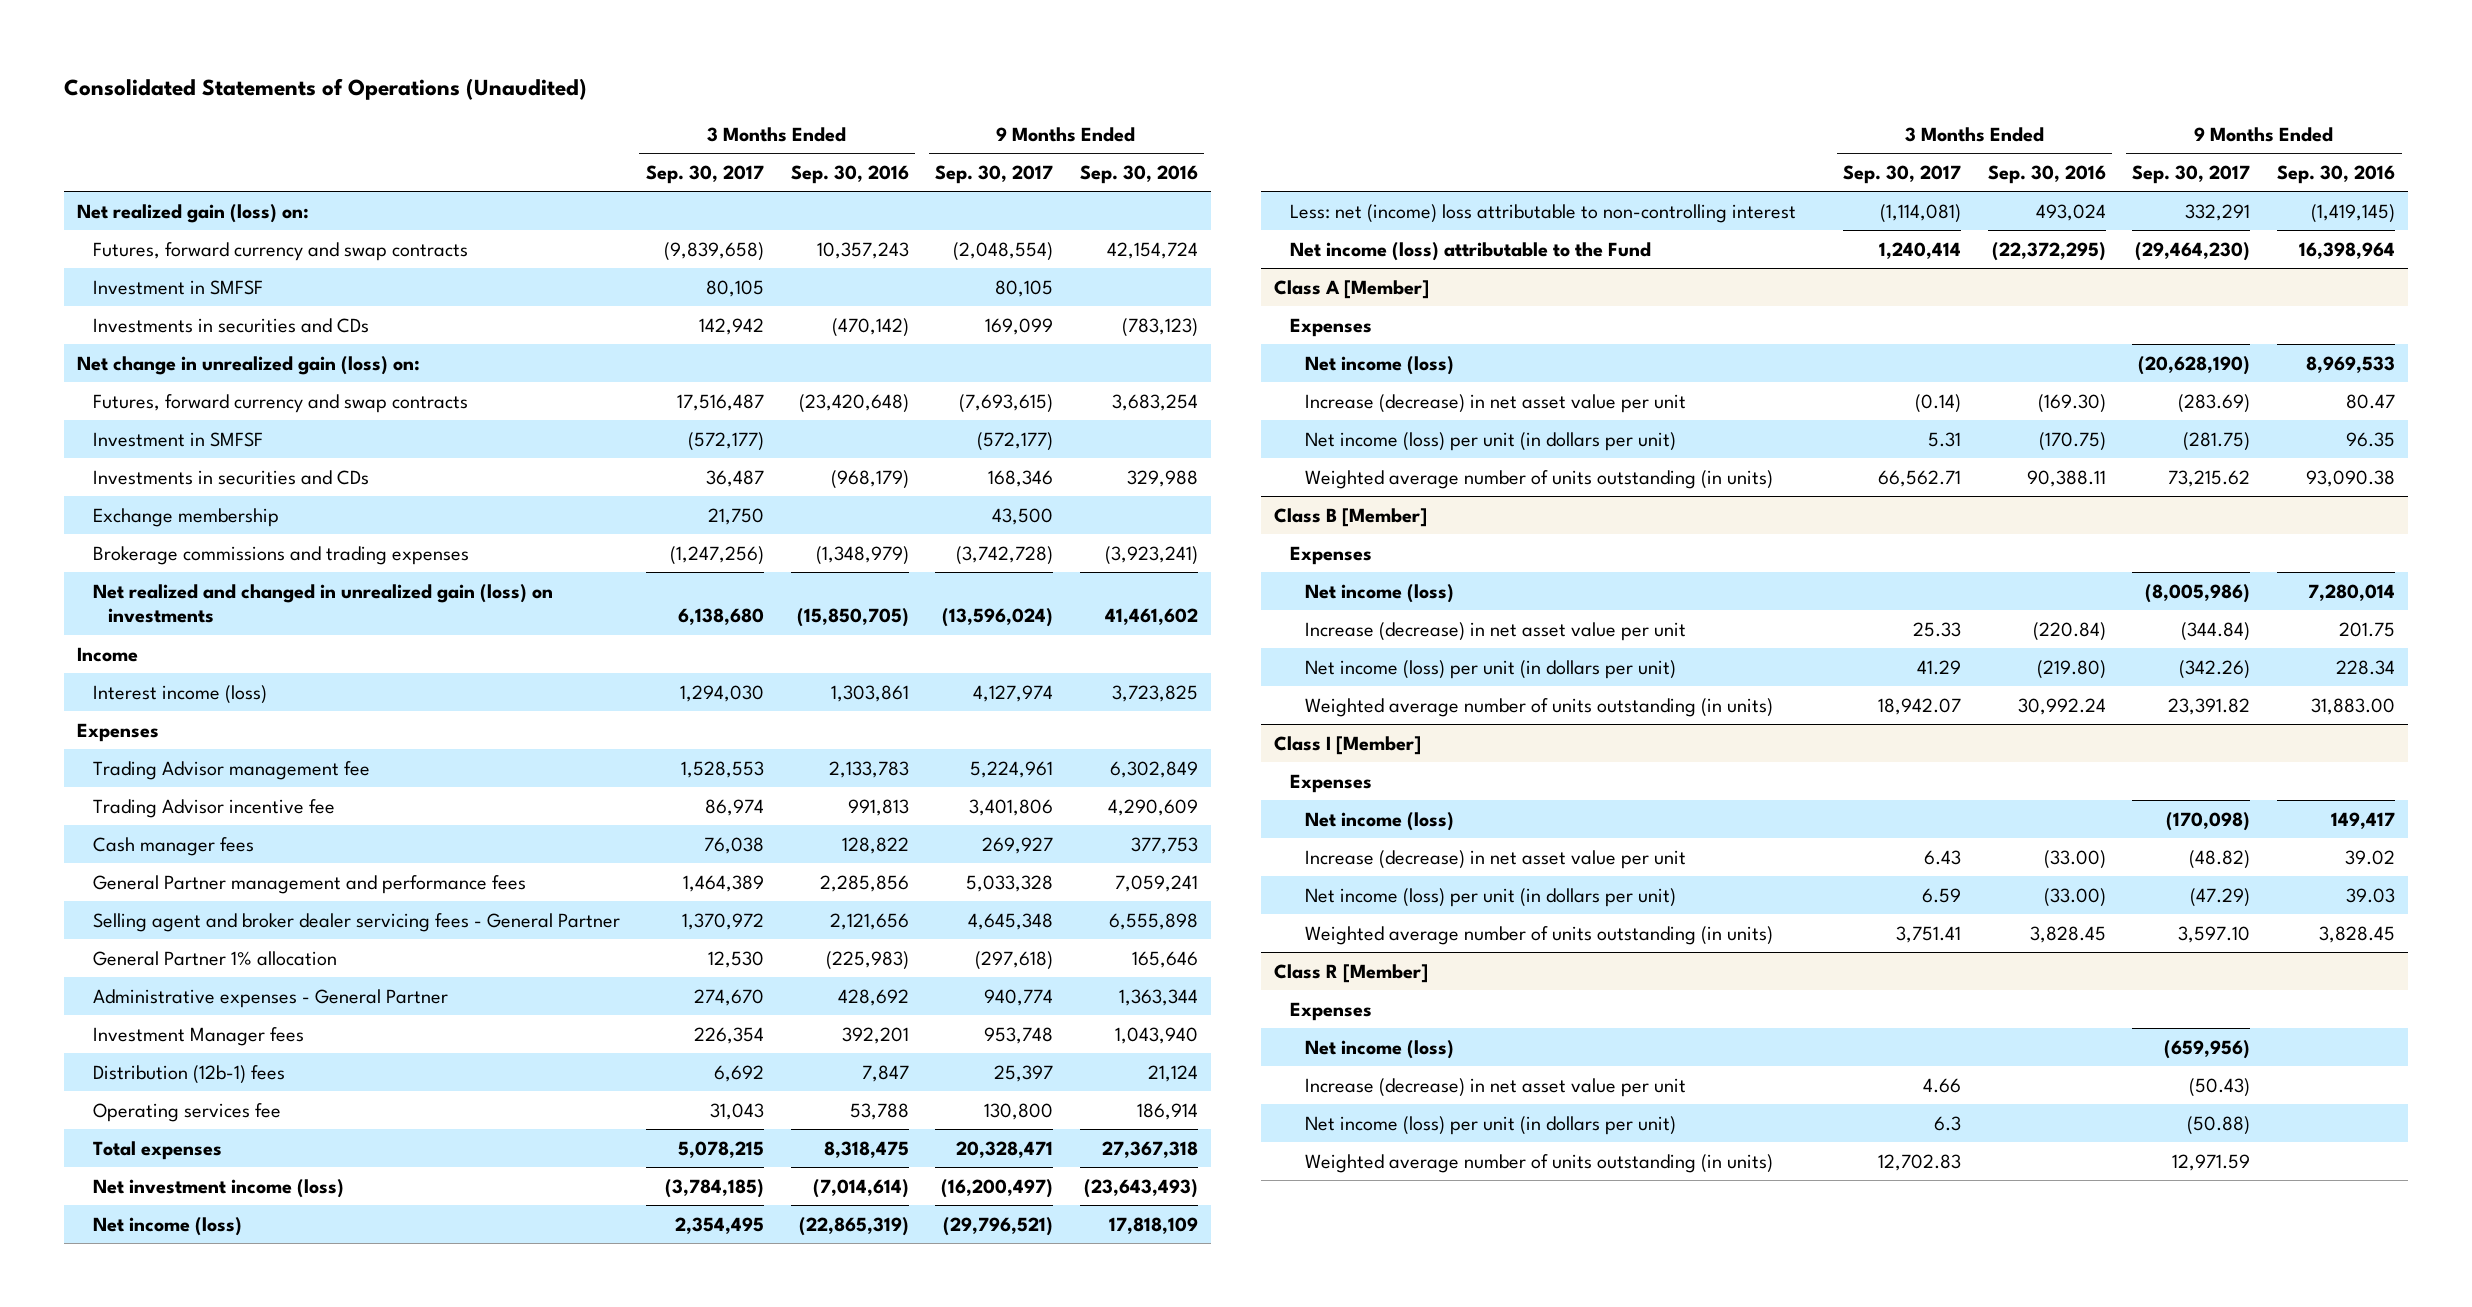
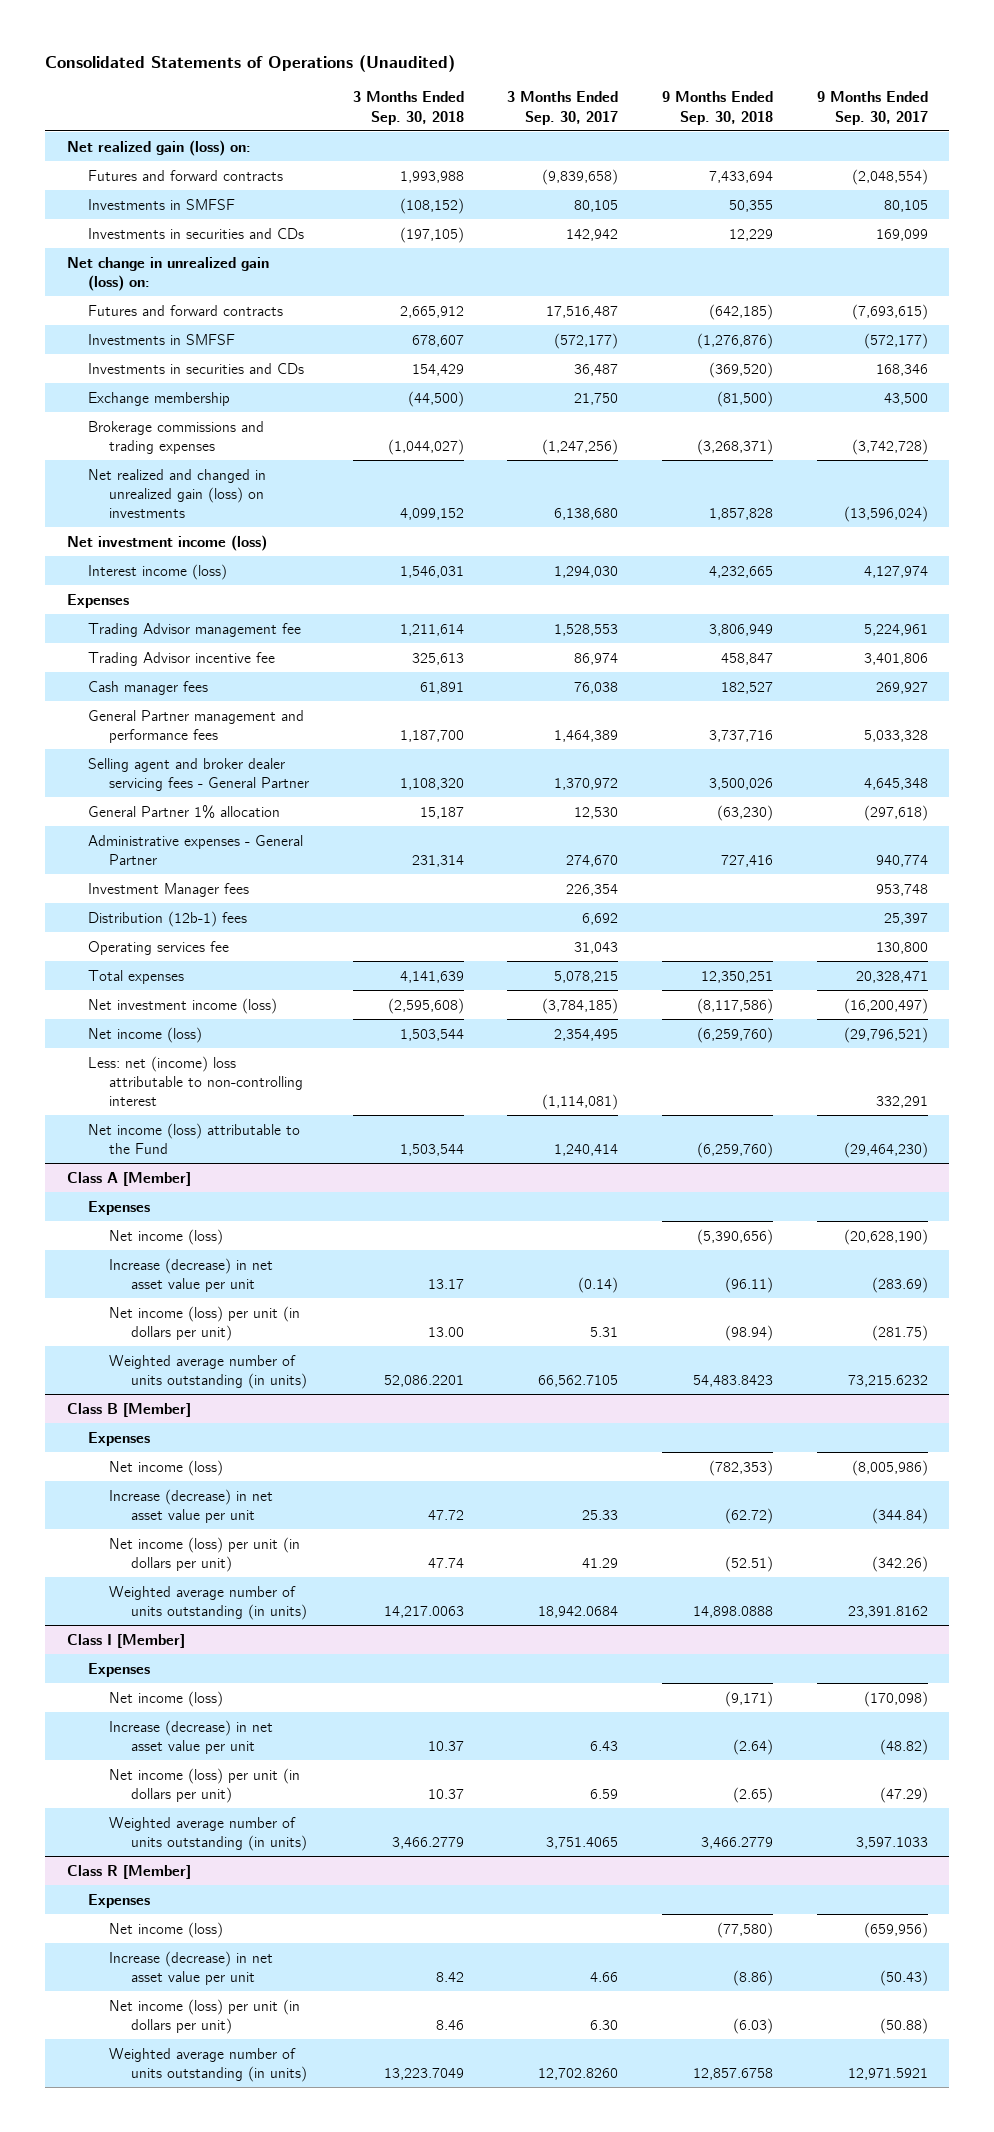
[790,164,909,184] Sep. 30, 2016 -> none
[1079,164,1198,184] Sep. 30, 2016 -> none
none -> [352,91,464,125] 3 Months Ended Sep. 30, 2018
none -> [661,91,773,125] 9 Months Ended Sep. 30, 2018
[92,241,468,261] Futures, forward currency and swap contracts -> [88,169,284,181] Futures and forward contracts
[92,279,263,295] Investment in SMFSF -> [88,198,236,210] Investments in SMFSF
[92,393,468,413] Futures, forward currency and swap contracts -> [88,304,284,316] Futures and forward contracts
[92,431,263,447] Investment in SMFSF -> [88,333,236,345] Investments in SMFSF
[77,646,139,662] Income -> none
none -> [66,534,267,551] Net investment income (loss)
[1878,469,1962,487] 66,562.71 -> [538,1374,619,1387] 66,562.7105
[2168,469,2251,487] 73,215.62 -> [847,1374,928,1387] 73,215.6232
[1878,697,1962,715] 18,942.07 -> [538,1605,619,1618] 18,942.0684
[2168,697,2251,715] 23,391.82 -> [847,1605,928,1618] 23,391.8162
[1896,925,1962,943] 3,751.41 -> [546,1836,619,1849] 3,751.4065
[2178,925,2251,943] 3,597.10 -> [855,1836,928,1849] 3,597.1033
[1934,1115,1962,1131] 6.3 -> [590,2019,619,2030] 6.30
[1878,1153,1962,1171] 12,702.83 -> [538,2067,619,2080] 12,702.8260
[2172,1153,2251,1171] 12,971.59 -> [847,2067,928,2080] 12,971.5921

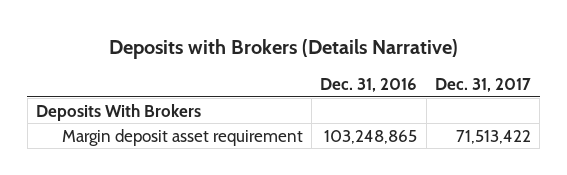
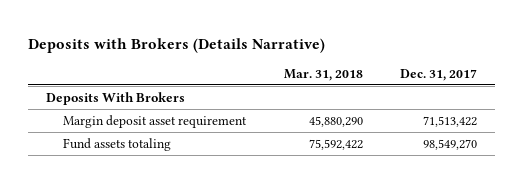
[320,77,418,92] Dec. 31, 2016 -> none
none -> [283,68,363,81] Mar. 31, 2018
none -> [63,137,172,151] Fund assets totaling

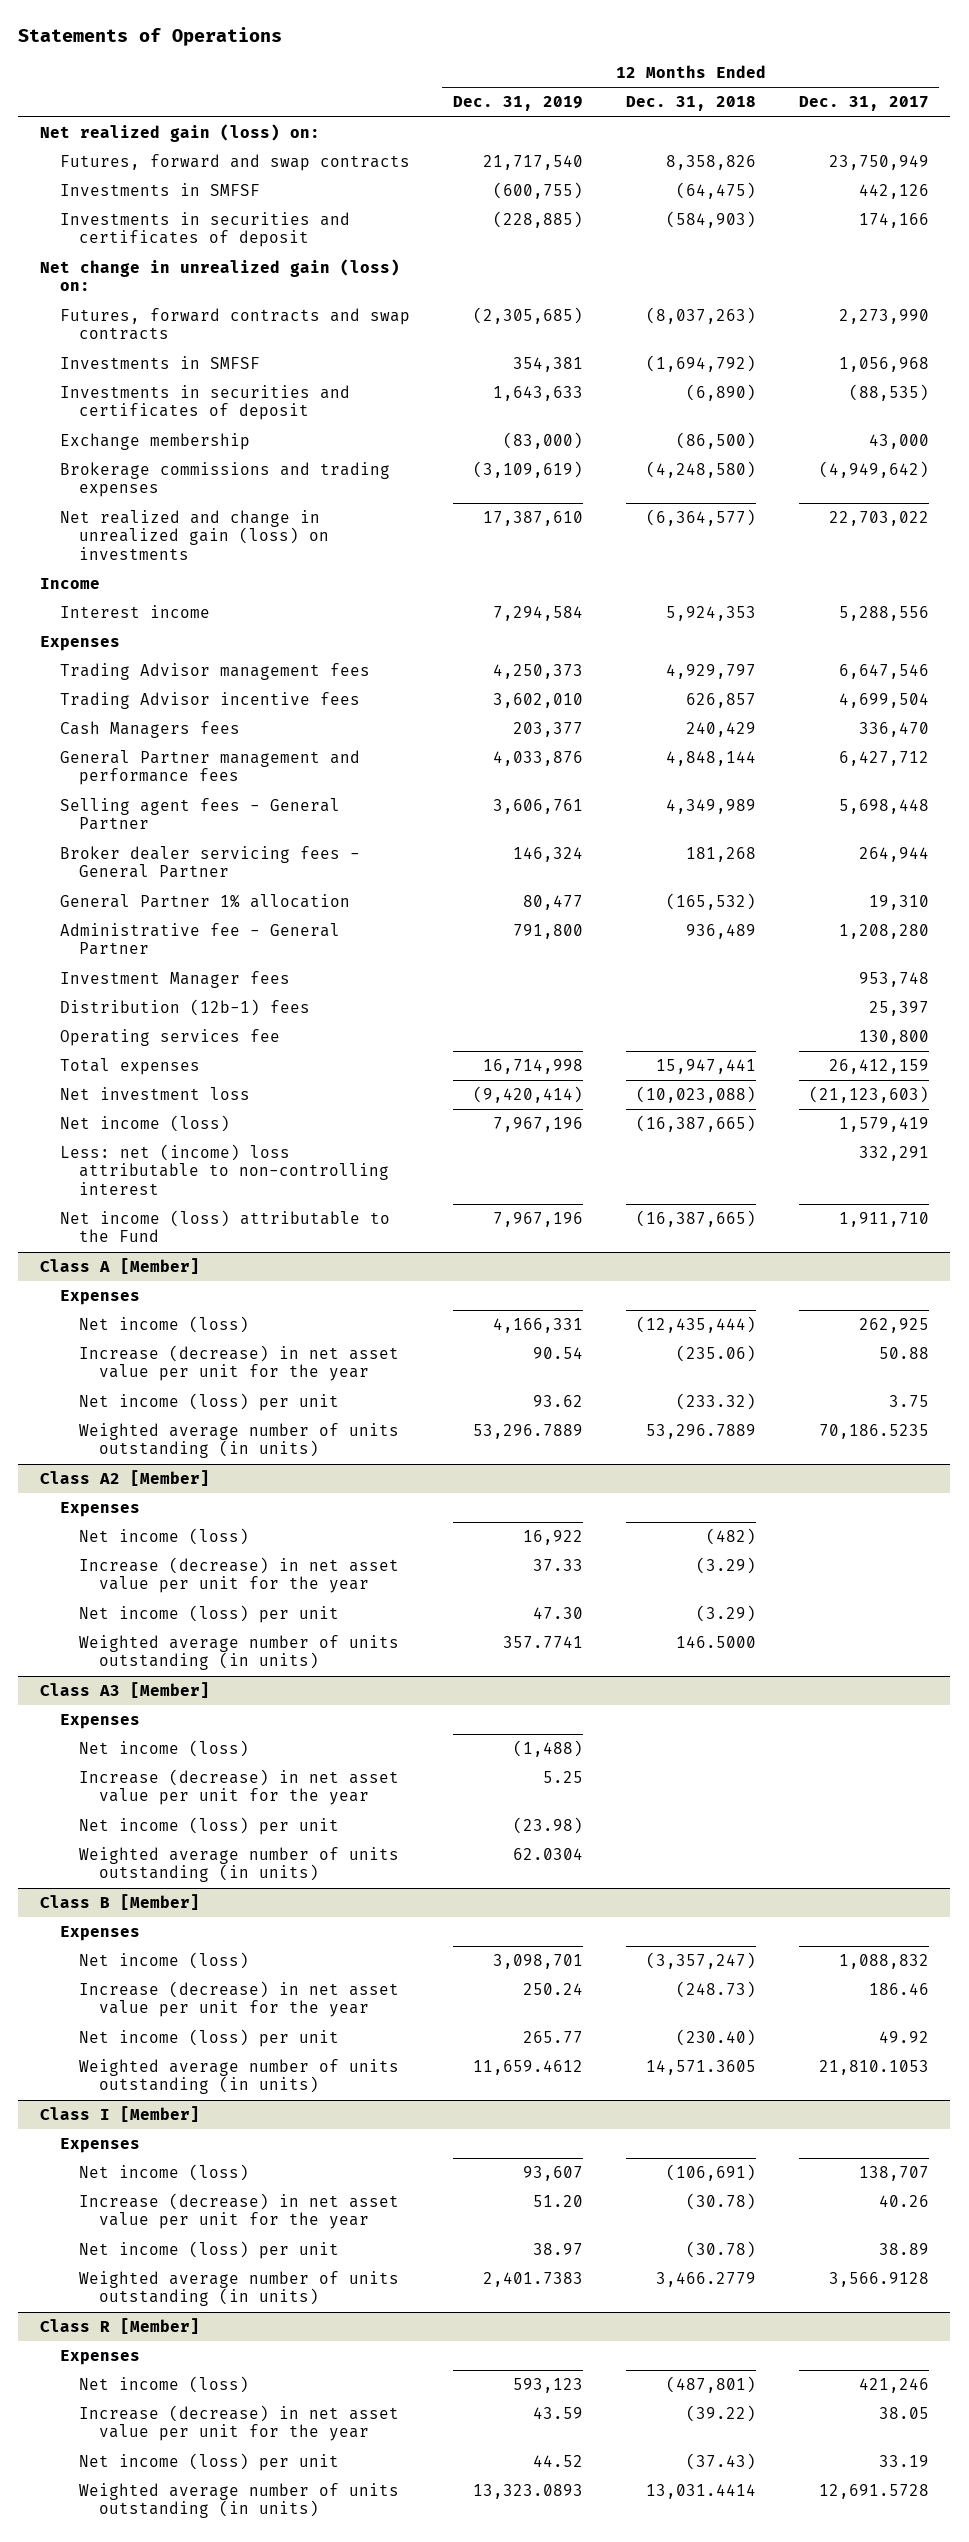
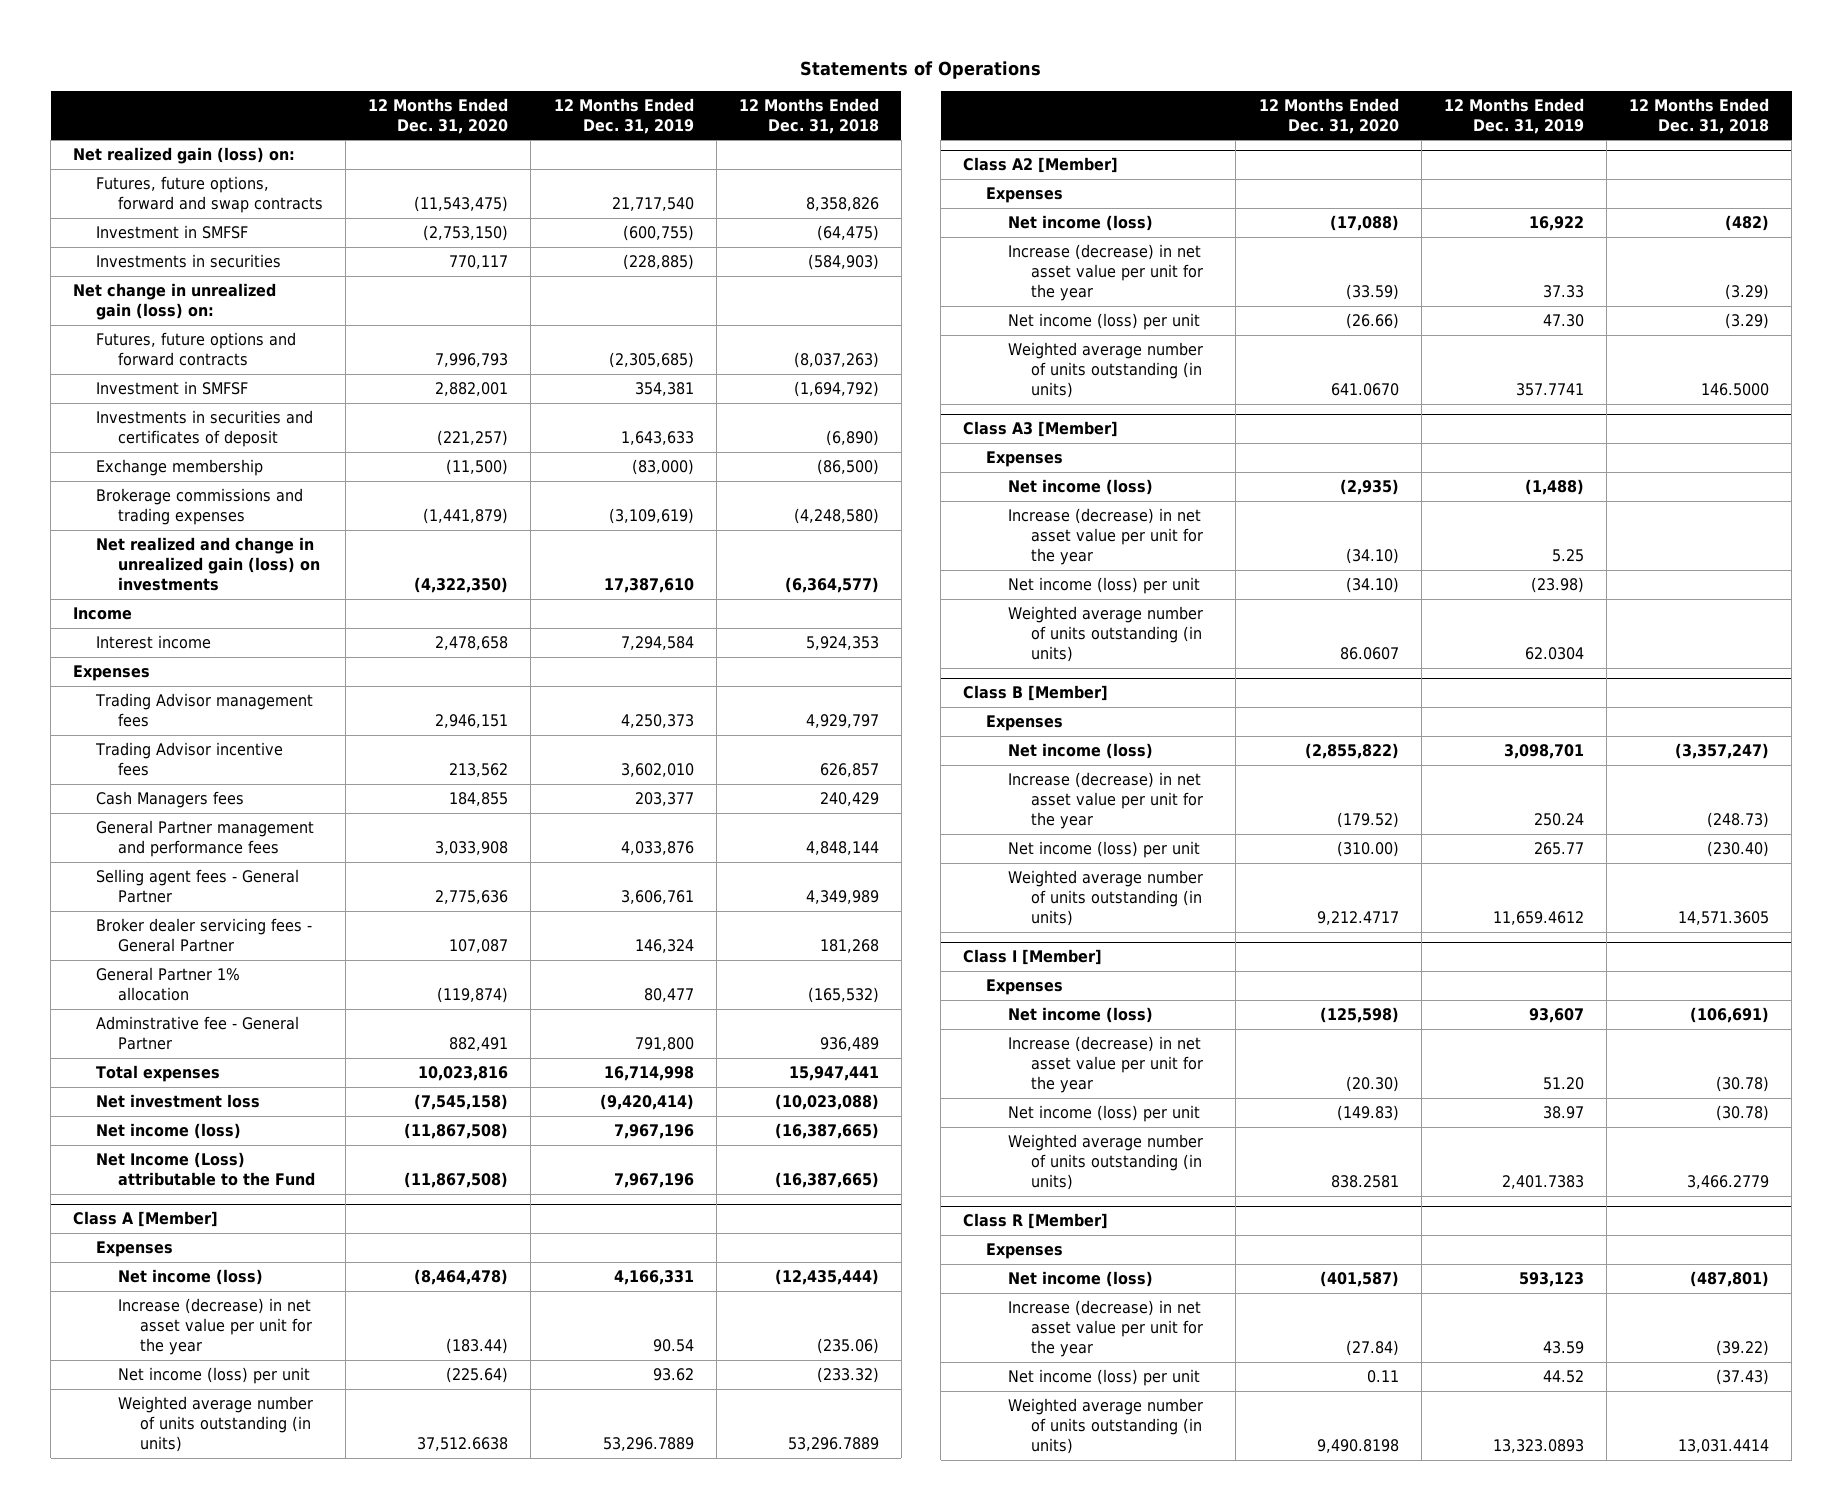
[798,96,929,112] Dec. 31, 2017 -> none
none -> [368,97,509,134] 12 Months Ended Dec. 31, 2020
[59,154,410,172] Futures, forward and swap contracts -> [95,176,324,214] Futures, future options, forward and swap contracts
[59,183,260,197] Investments in SMFSF -> [95,225,248,240] Investment in SMFSF
[59,212,350,248] Investments in securities and certificates of deposit -> [95,254,281,269] Investments in securities
[59,308,410,341] Futures, forward contracts and swap contracts -> [95,332,296,367] Futures, future options and forward contracts
[59,356,260,370] Investments in SMFSF -> [95,381,248,396] Investment in SMFSF
[59,971,290,989] Investment Manager fees -> none
[59,999,310,1017] Distribution (12b-1) fees -> none
[59,1029,280,1047] Operating services fee -> none
[59,923,340,956] Administrative fee - General Partner -> [95,1016,299,1051] Adminstrative fee - General Partner
[59,1144,390,1195] Less: net (income) loss attributable to non-controlling interest -> none
[59,1210,390,1243] Net income (loss) attributable to the Fund -> [95,1152,316,1187] Net Income (Loss) attributable to the Fund

